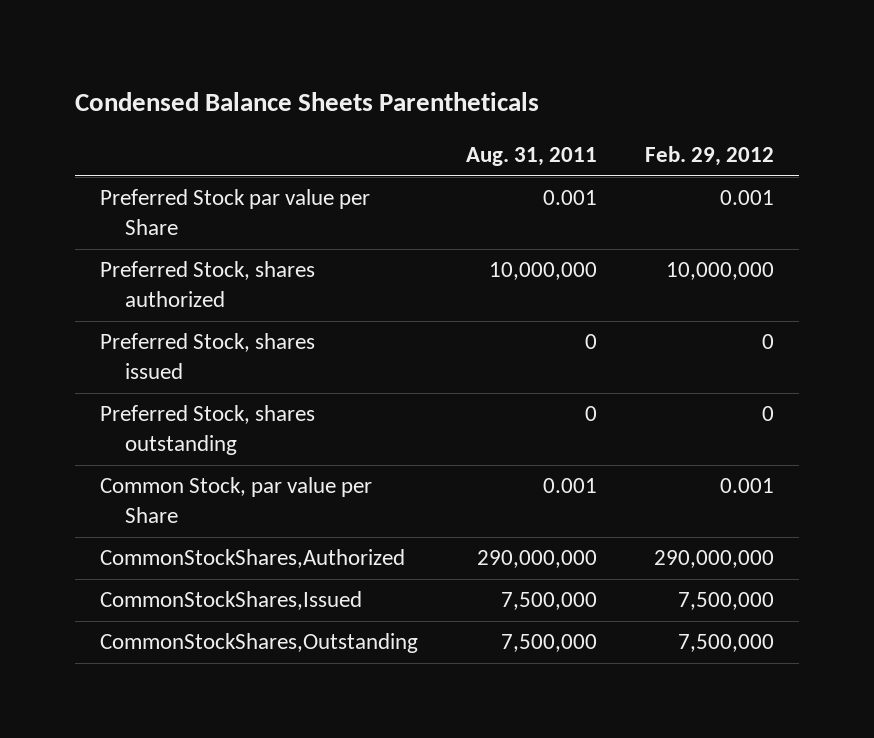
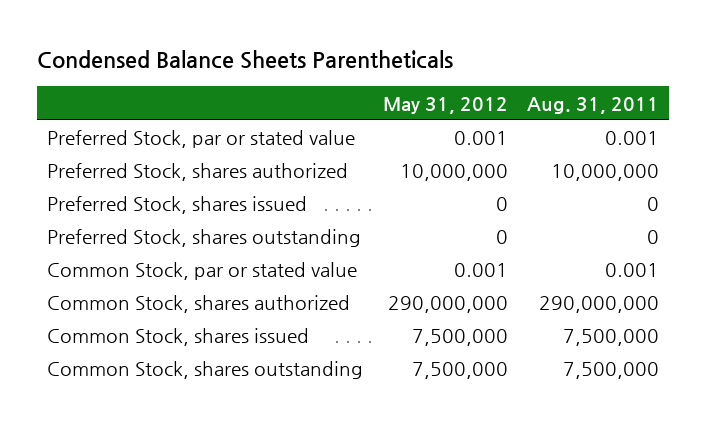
[645,146,775,167] Feb. 29, 2012 -> none
none -> [382,96,508,114] May 31, 2012
[99,189,370,236] Preferred Stock par value per Share -> [47,130,356,149] Preferred Stock, par or stated value
[99,477,372,524] Common Stock, par value per Share -> [47,262,358,281] Common Stock, par or stated value
[99,549,405,569] CommonStockShares,Authorized -> [47,295,351,314] Common Stock, shares authorized
[99,591,362,611] CommonStockShares,Issued -> [47,328,310,347] Common Stock, shares issued
[99,633,418,654] CommonStockShares,Outstanding -> [47,361,364,380] Common Stock, shares outstanding

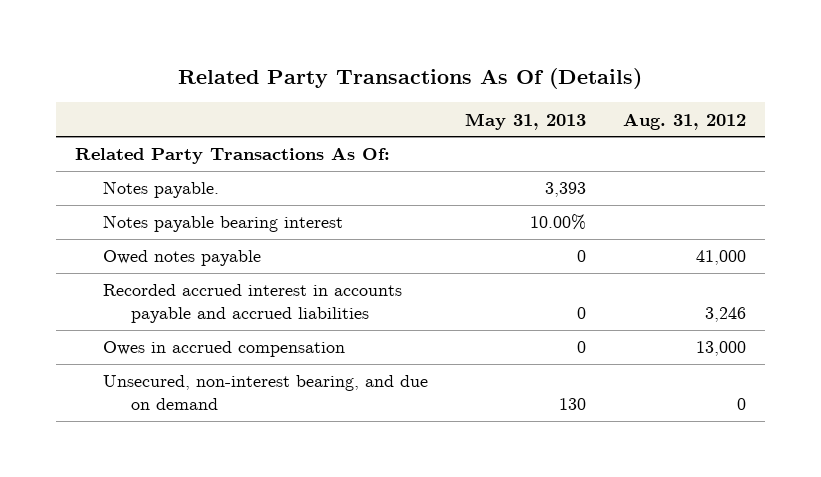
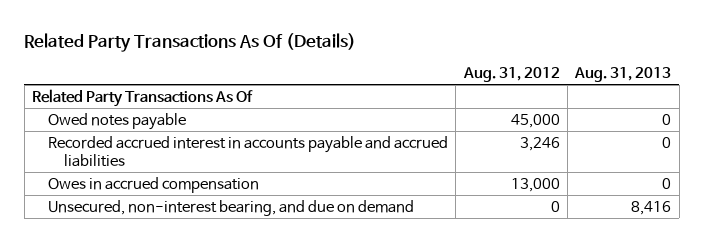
[465,112,587,130] May 31, 2013 -> none
none -> [574,66,672,82] Aug. 31, 2013
[103,181,220,199] Notes payable. -> none
[103,215,344,233] Notes payable bearing interest -> none
[74,147,390,165] Related Party Transactions As Of: -> [32,88,254,107] Related Party Transactions As Of
[696,250,747,266] 41,000 -> [510,113,560,128] 45,000

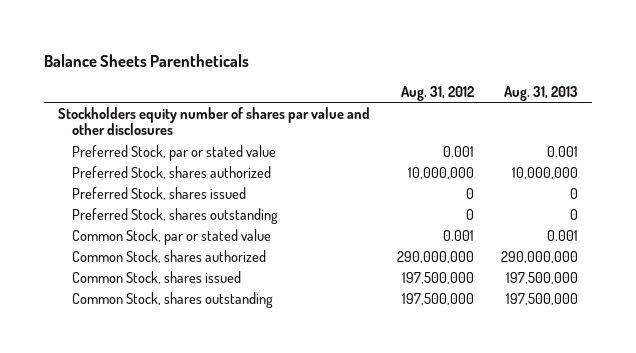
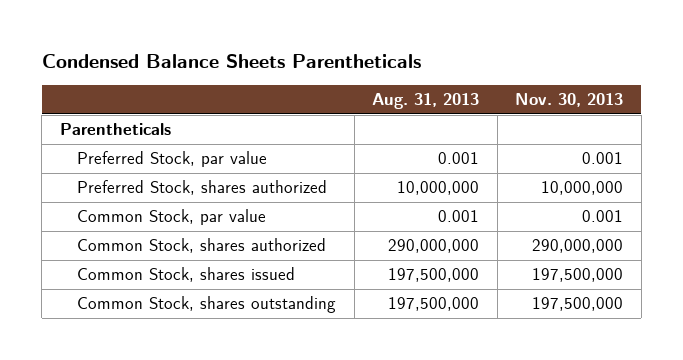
[44,53,250,67] Balance Sheets Parentheticals -> [41,53,421,68] Condensed Balance Sheets Parentheticals
[401,85,475,101] Aug. 31, 2012 -> none
none -> [515,93,624,108] Nov. 30, 2013
[57,106,370,136] Stockholders equity number of shares par value and other disclosures -> none
none -> [59,123,171,136] Parentheticals
[72,144,277,161] Preferred Stock, par or stated value -> [77,151,268,168] Preferred Stock, par value
[72,186,247,200] Preferred Stock, shares issued -> none
[72,207,279,224] Preferred Stock, shares outstanding -> none
[72,228,272,245] Common Stock, par or stated value -> [77,209,267,226] Common Stock, par value

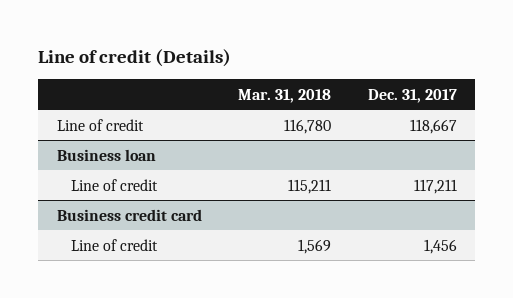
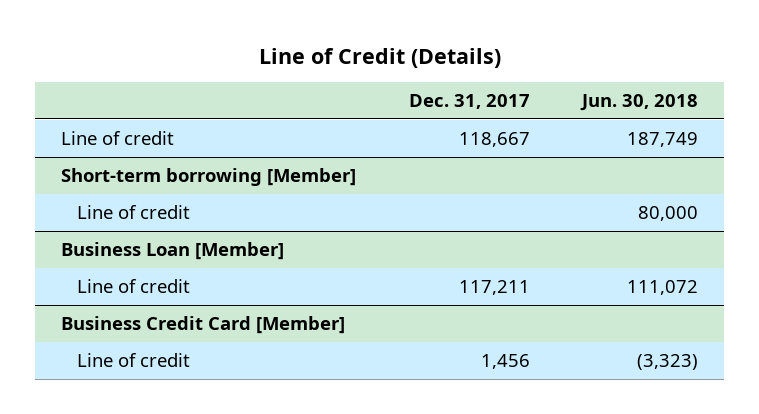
[38,49,232,68] Line of credit (Details) -> [258,47,501,68] Line of Credit (Details)
[238,88,332,103] Mar. 31, 2018 -> none
none -> [579,94,698,112] Jun. 30, 2018
none -> [61,167,357,186] Short-term borrowing [Member]
none -> [76,204,190,219] Line of credit
[56,148,156,161] Business loan -> [61,241,285,260] Business Loan [Member]
[56,208,202,221] Business credit card -> [61,315,346,334] Business Credit Card [Member]

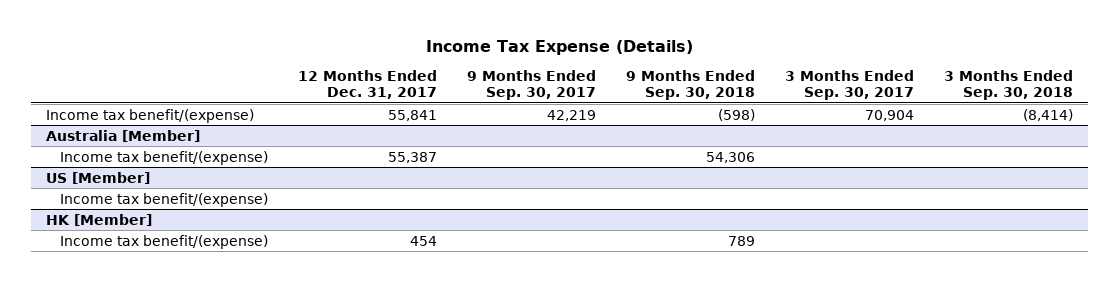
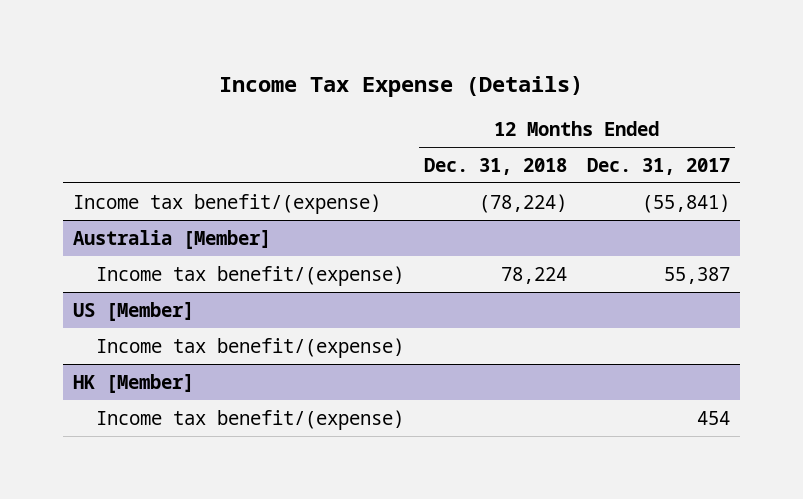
[466,69,596,100] 9 Months Ended Sep. 30, 2017 -> none
[625,69,755,100] 9 Months Ended Sep. 30, 2018 -> none
[785,69,915,100] 3 Months Ended Sep. 30, 2017 -> none
[944,69,1074,100] 3 Months Ended Sep. 30, 2018 -> none
none -> [423,157,567,175] Dec. 31, 2018
[387,109,437,121] 55,841 -> [641,193,730,213] (55,841)

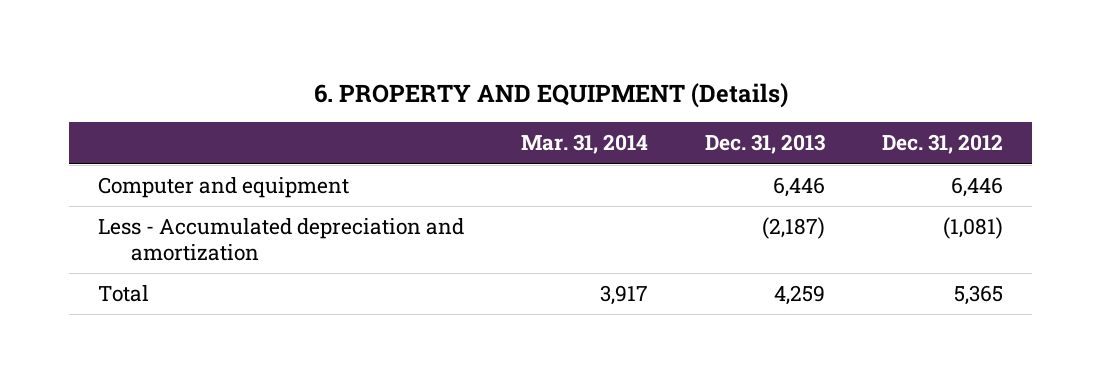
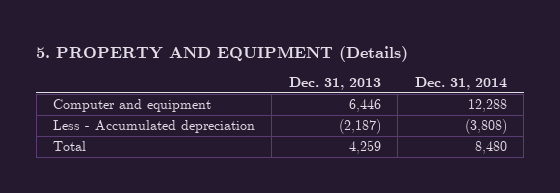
[313,82,788,108] 6. PROPERTY AND EQUIPMENT (Details) -> [36,46,409,63] 5. PROPERTY AND EQUIPMENT (Details)
[521,134,649,155] Mar. 31, 2014 -> none
[882,134,1004,155] Dec. 31, 2012 -> none
none -> [414,77,507,91] Dec. 31, 2014
[98,218,465,262] Less - Accumulated depreciation and amortization -> [53,120,256,134] Less - Accumulated depreciation

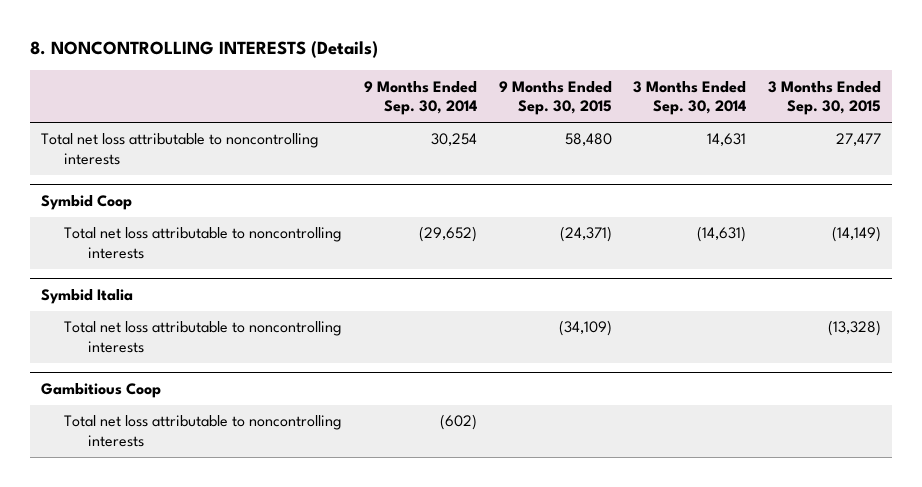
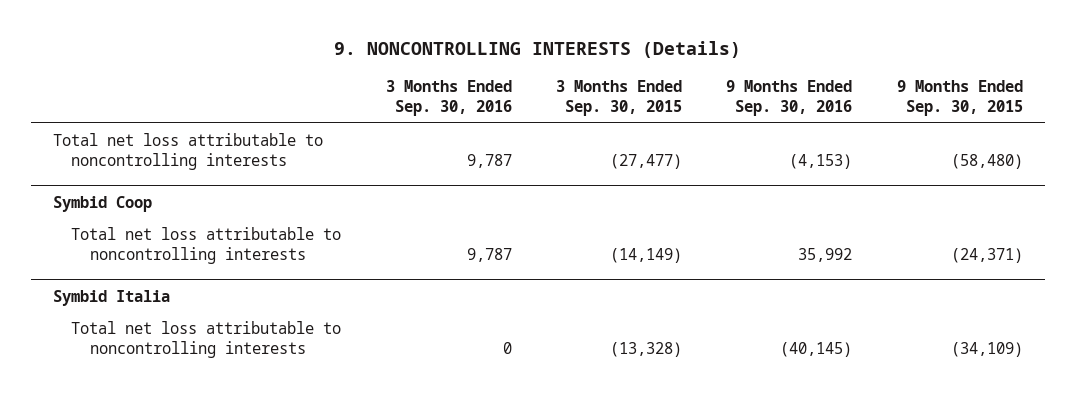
[29,41,378,59] 8. NONCONTROLLING INTERESTS (Details) -> [333,41,741,59] 9. NONCONTROLLING INTERESTS (Details)
[363,80,477,116] 9 Months Ended Sep. 30, 2014 -> none
[633,80,747,116] 3 Months Ended Sep. 30, 2014 -> none
none -> [385,80,512,117] 3 Months Ended Sep. 30, 2016
none -> [726,80,853,117] 9 Months Ended Sep. 30, 2016
[564,133,612,147] 58,480 -> [950,153,1023,169] (58,480)
[835,133,881,147] 27,477 -> [610,153,683,169] (27,477)
[40,383,161,399] Gambitious Coop -> none
[64,415,343,448] Total net loss attributable to noncontrolling interests -> none

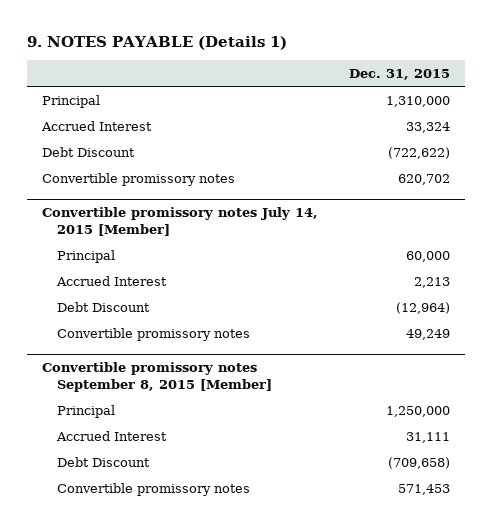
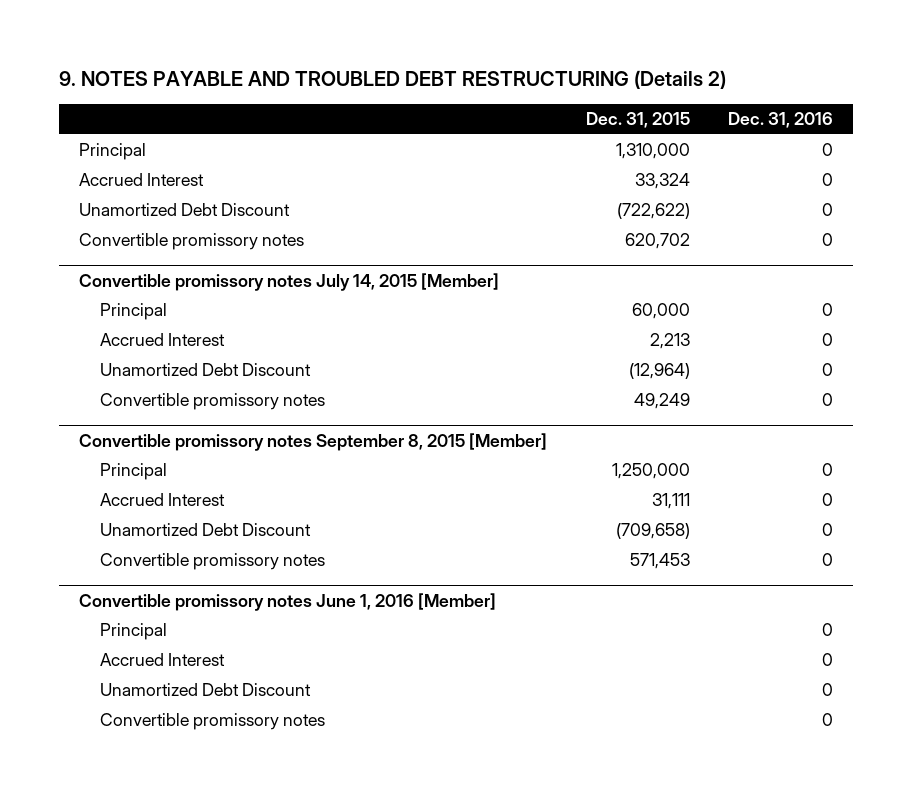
[27,36,288,51] 9. NOTES PAYABLE (Details 1) -> [59,70,727,90] 9. NOTES PAYABLE AND TROUBLED DEBT RESTRUCTURING (Details 2)
none -> [728,112,834,129] Dec. 31, 2016
[42,146,136,157] Debt Discount -> [78,203,290,217] Unamortized Debt Discount
[57,301,151,312] Debt Discount -> [100,363,312,377] Unamortized Debt Discount
[57,456,151,467] Debt Discount -> [100,523,312,537] Unamortized Debt Discount
none -> [78,592,496,611] Convertible promissory notes June 1, 2016 [Member]
none -> [100,623,168,641] Principal
none -> [100,653,226,667] Accrued Interest
none -> [100,683,312,697] Unamortized Debt Discount
none -> [100,713,326,731] Convertible promissory notes

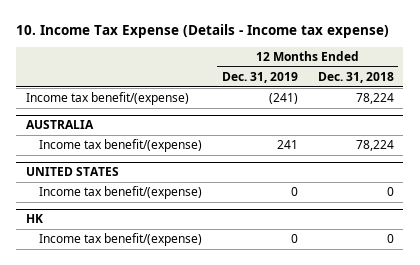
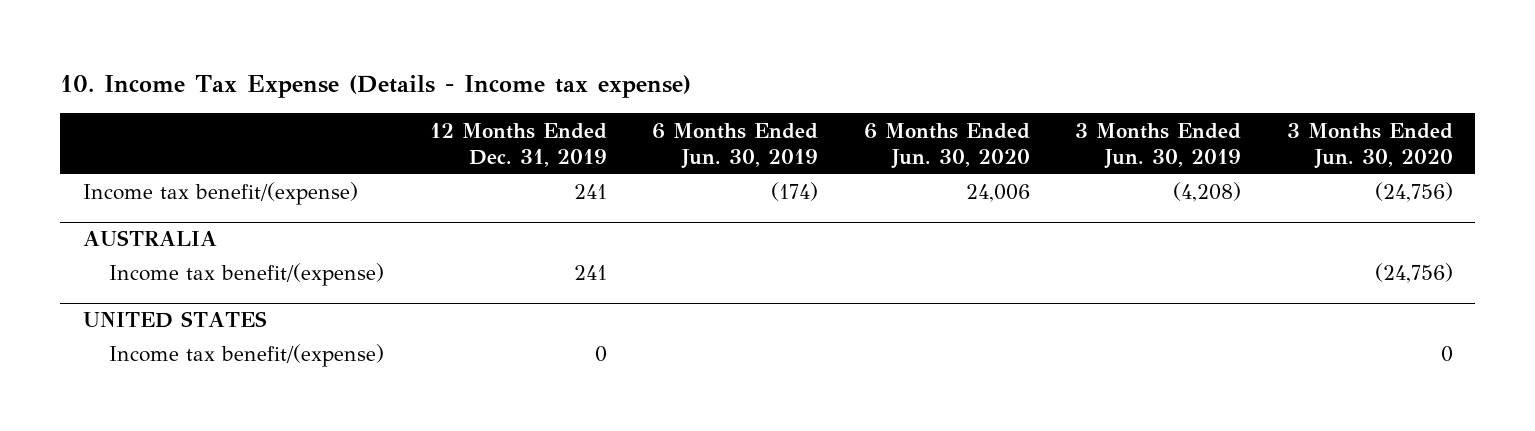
[317,71,394,83] Dec. 31, 2018 -> none
none -> [652,122,819,169] 6 Months Ended Jun. 30, 2019
none -> [863,122,1030,169] 6 Months Ended Jun. 30, 2020
none -> [1075,122,1242,169] 3 Months Ended Jun. 30, 2019
none -> [1286,122,1453,169] 3 Months Ended Jun. 30, 2020
[268,93,298,105] (241) -> [573,184,607,200] 241
[26,214,44,224] HK -> none
[38,233,202,247] Income tax benefit/(expense) -> none

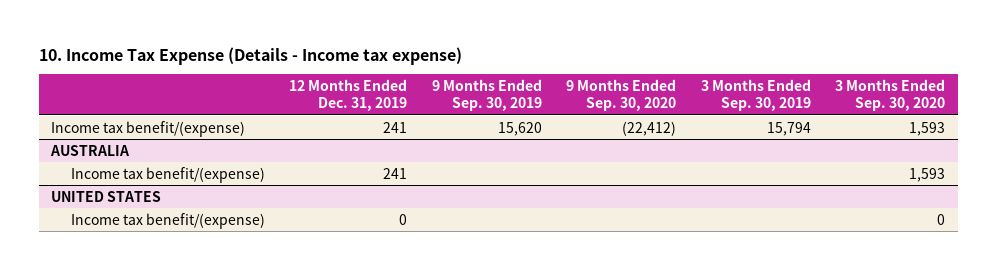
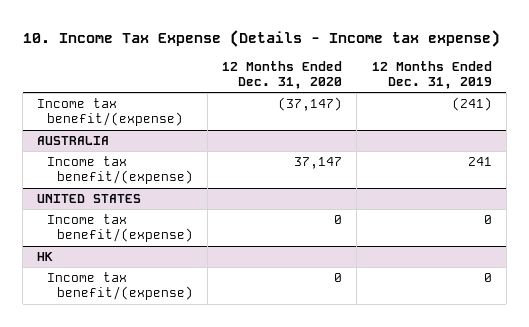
[431,79,542,111] 9 Months Ended Sep. 30, 2019 -> none
[566,79,677,111] 9 Months Ended Sep. 30, 2020 -> none
[700,79,811,111] 3 Months Ended Sep. 30, 2019 -> none
[835,79,946,111] 3 Months Ended Sep. 30, 2020 -> none
none -> [222,60,343,89] 12 Months Ended Dec. 31, 2020
[383,121,408,133] 241 -> [451,97,492,112] (241)
none -> [37,252,54,262] HK
none -> [47,272,193,301] Income tax benefit/(expense)

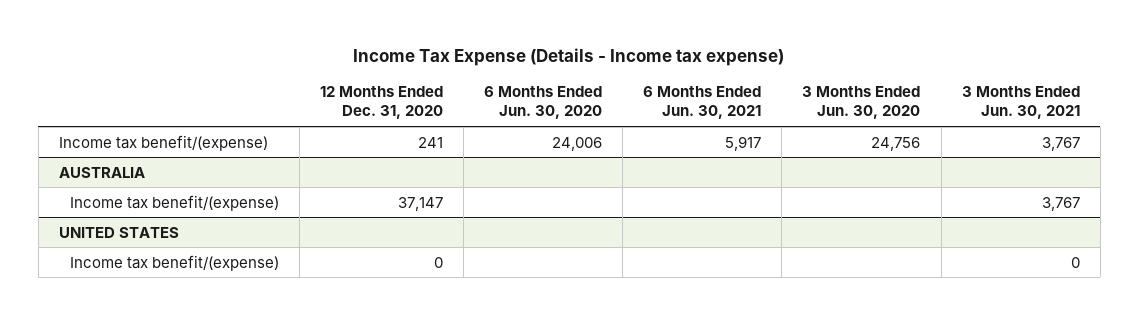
[22,29,500,47] 10. Income Tax Expense (Details - Income tax expense) -> [353,47,785,66] Income Tax Expense (Details - Income tax expense)
[371,60,492,89] 12 Months Ended Dec. 31, 2019 -> none
none -> [484,86,603,120] 6 Months Ended Jun. 30, 2020
none -> [643,86,762,120] 6 Months Ended Jun. 30, 2021
none -> [802,86,921,120] 3 Months Ended Jun. 30, 2020
none -> [961,86,1080,120] 3 Months Ended Jun. 30, 2021
[278,97,343,112] (37,147) -> [417,136,443,148] 241
[37,252,54,262] HK -> none
[47,272,193,301] Income tax benefit/(expense) -> none

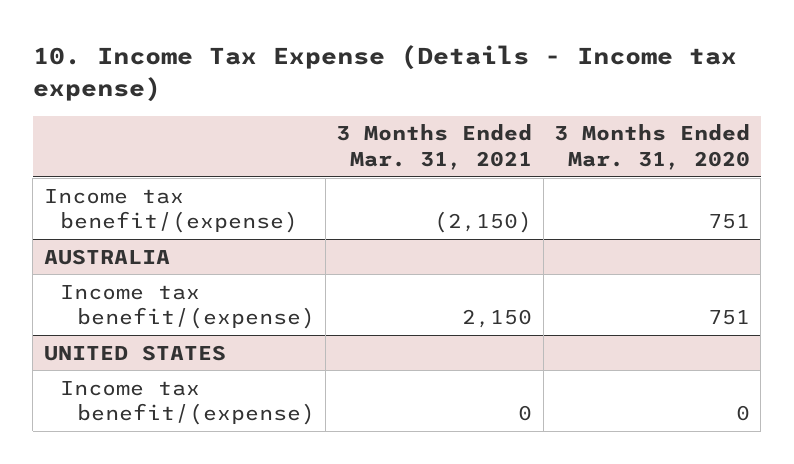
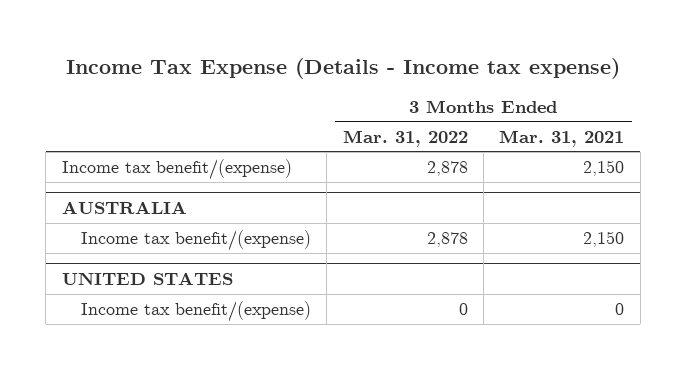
[32,45,737,102] 10. Income Tax Expense (Details - Income tax expense) -> [65,57,620,79] Income Tax Expense (Details - Income tax expense)
[553,124,750,171] 3 Months Ended Mar. 31, 2020 -> none
none -> [342,129,468,147] Mar. 31, 2022
[434,211,533,234] (2,150) -> [583,160,625,177] 2,150

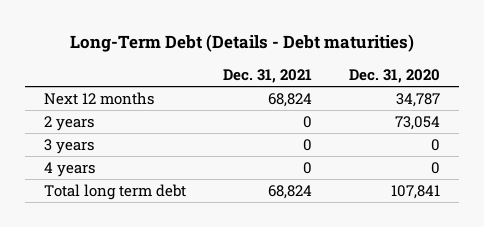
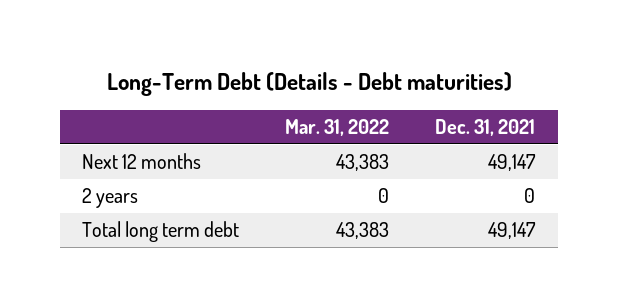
[349,68,441,83] Dec. 31, 2020 -> none
none -> [285,119,390,137] Mar. 31, 2022
[267,93,312,108] 68,824 -> [488,153,537,171] 49,147
[43,139,94,155] 3 years -> none
[43,162,95,178] 4 years -> none
[267,185,312,200] 68,824 -> [488,221,537,239] 49,147

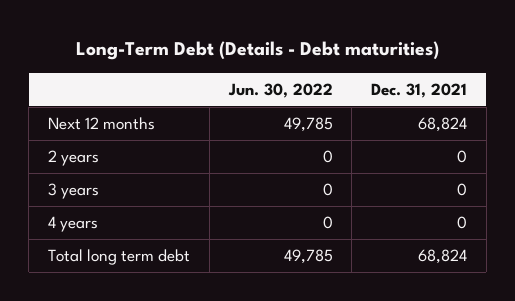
[285,119,390,137] Mar. 31, 2022 -> none
none -> [227,82,333,98] Jun. 30, 2022
[488,153,537,171] 49,147 -> [418,117,468,133] 68,824
none -> [48,183,100,200] 3 years
none -> [48,216,99,233] 4 years
[488,221,537,239] 49,147 -> [418,249,468,265] 68,824

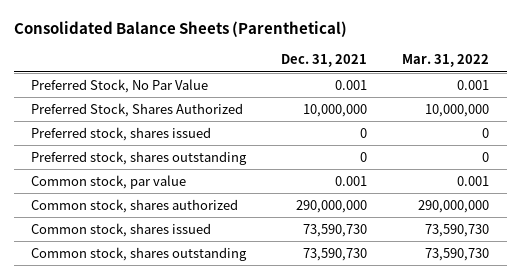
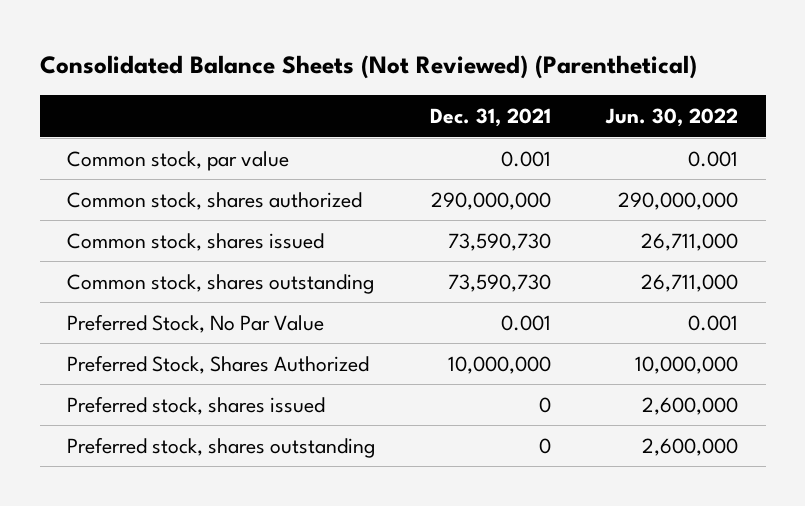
[13,21,347,38] Consolidated Balance Sheets (Parenthetical) -> [39,55,697,80] Consolidated Balance Sheets (Not Reviewed) (Parenthetical)
[402,54,490,68] Mar. 31, 2022 -> none
none -> [605,107,739,127] Jun. 30, 2022
[31,78,209,93] Preferred Stock, No Par Value -> [67,313,325,333] Preferred Stock, No Par Value
[31,102,244,117] Preferred Stock, Shares Authorized -> [67,354,370,374] Preferred Stock, Shares Authorized
[31,126,212,141] Preferred stock, shares issued -> [67,395,326,415] Preferred stock, shares issued
[31,150,248,165] Preferred stock, shares outstanding -> [67,436,376,458] Preferred stock, shares outstanding

